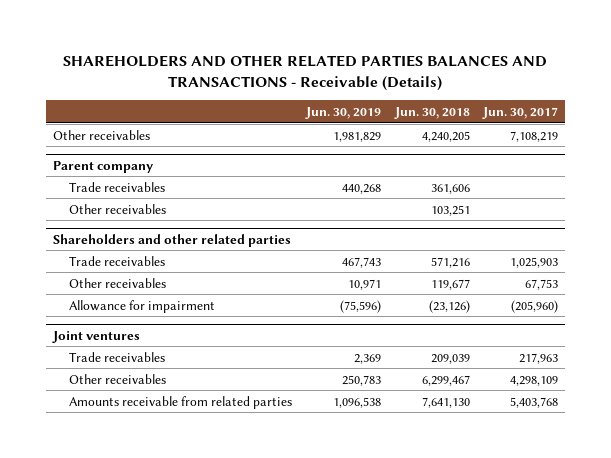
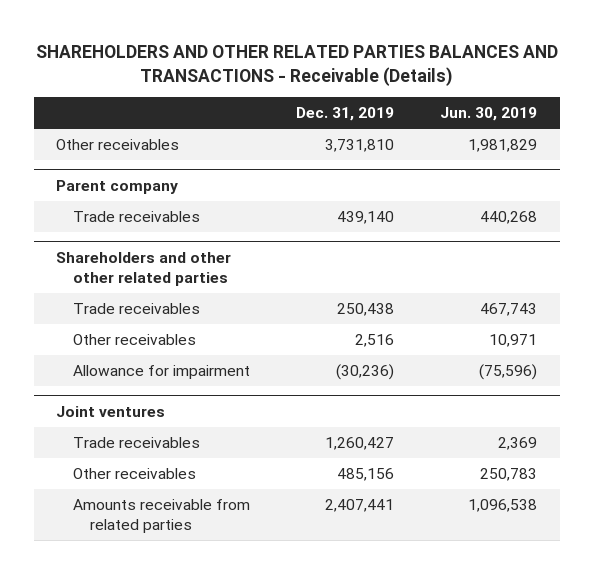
[393,106,470,119] Jun. 30, 2018 -> none
[482,106,559,119] Jun. 30, 2017 -> none
none -> [296,107,395,122] Dec. 31, 2019
[69,203,167,214] Other receivables -> none
[52,233,291,247] Shareholders and other related parties -> [56,252,232,286] Shareholders and other other related parties

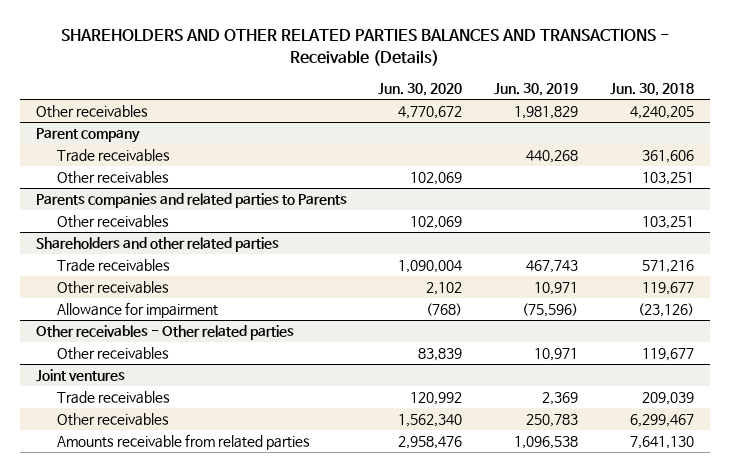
[296,107,395,122] Dec. 31, 2019 -> none
none -> [378,83,463,97] Jun. 30, 2020
none -> [609,83,694,97] Jun. 30, 2018
none -> [56,171,169,185] Other receivables
none -> [35,193,347,209] Parents companies and related parties to Parents
none -> [56,215,169,229] Other receivables
[56,252,232,286] Shareholders and other other related parties -> [35,237,279,253] Shareholders and other related parties
none -> [35,325,294,341] Other receivables - Other related parties
none -> [56,347,169,361] Other receivables

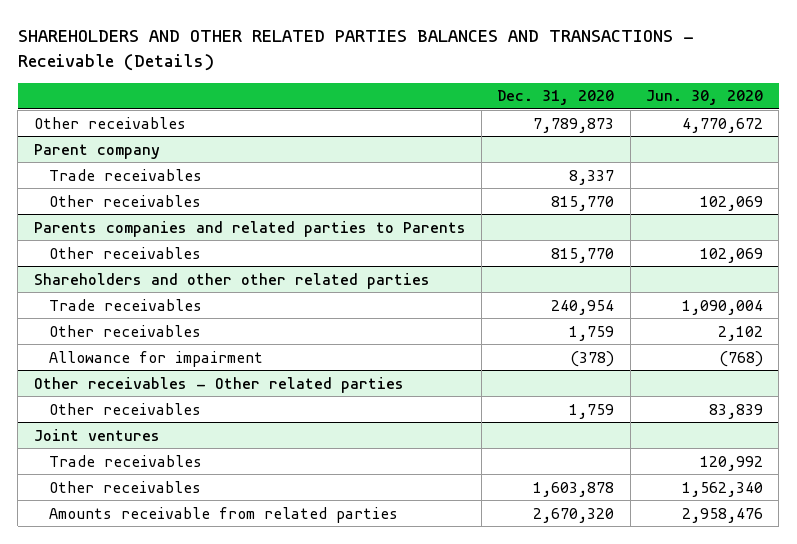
[494,83,579,97] Jun. 30, 2019 -> none
[609,83,694,97] Jun. 30, 2018 -> none
none -> [497,90,615,106] Dec. 31, 2020
[35,237,279,253] Shareholders and other related parties -> [33,272,430,289] Shareholders and other other related parties

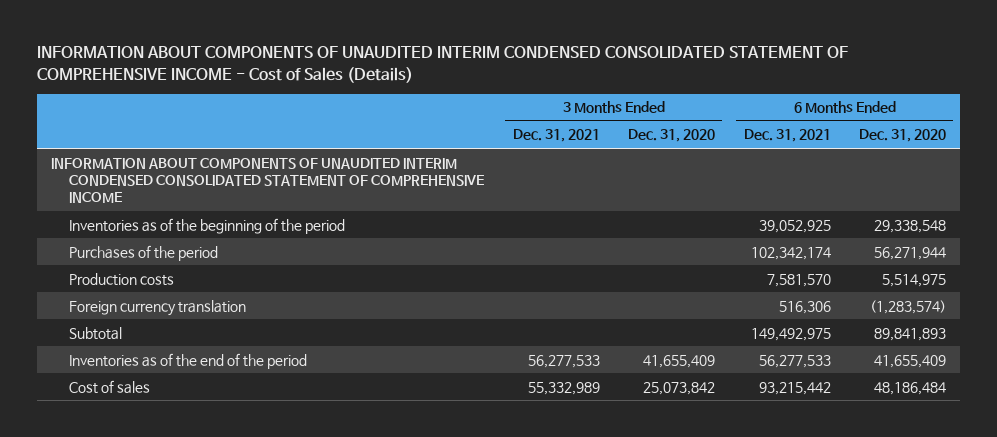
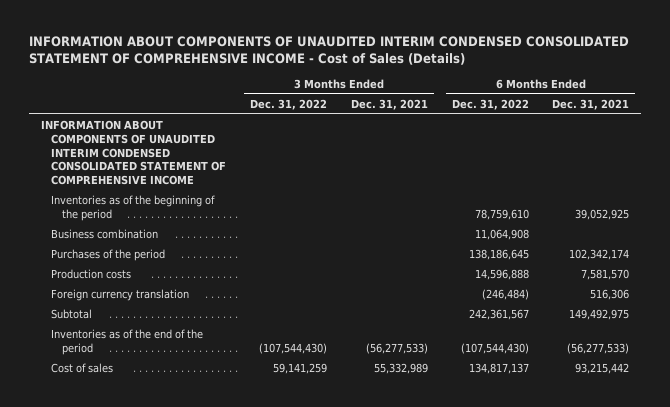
[628,129,716,143] Dec. 31, 2020 -> none
[859,129,947,143] Dec. 31, 2020 -> none
none -> [250,98,328,110] Dec. 31, 2022
none -> [451,98,529,110] Dec. 31, 2022
none -> [51,228,159,239] Business combination
[527,354,600,368] 56,277,533 -> [365,342,428,354] (56,277,533)
[758,354,831,368] 56,277,533 -> [567,342,630,354] (56,277,533)

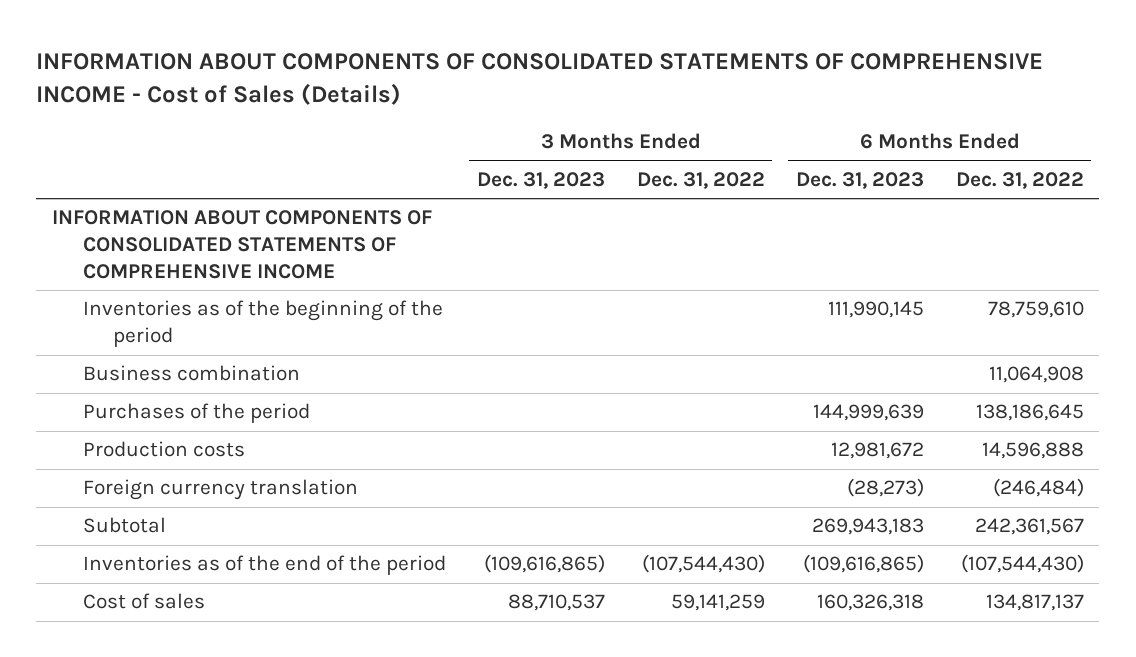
[29,36,630,66] INFORMATION ABOUT COMPONENTS OF UNAUDITED INTERIM CONDENSED CONSOLIDATED STATEMENT OF COMPREHENSIVE INCOME - Cost of Sales (Details) -> [36,53,1044,105] INFORMATION ABOUT COMPONENTS OF CONSOLIDATED STATEMENTS OF COMPREHENSIVE INCOME - Cost of Sales (Details)
[350,98,428,110] Dec. 31, 2021 -> none
[552,98,630,110] Dec. 31, 2021 -> none
none -> [477,171,606,189] Dec. 31, 2023
none -> [796,171,925,189] Dec. 31, 2023
[40,119,227,186] INFORMATION ABOUT COMPONENTS OF UNAUDITED INTERIM CONDENSED CONSOLIDATED STATEMENT OF COMPREHENSIVE INCOME -> [52,210,433,280] INFORMATION ABOUT COMPONENTS OF CONSOLIDATED STATEMENTS OF COMPREHENSIVE INCOME

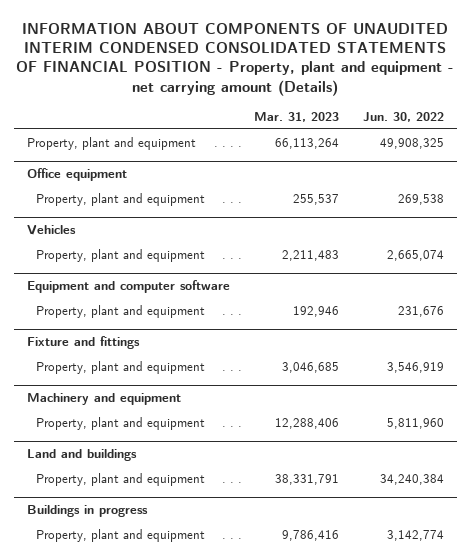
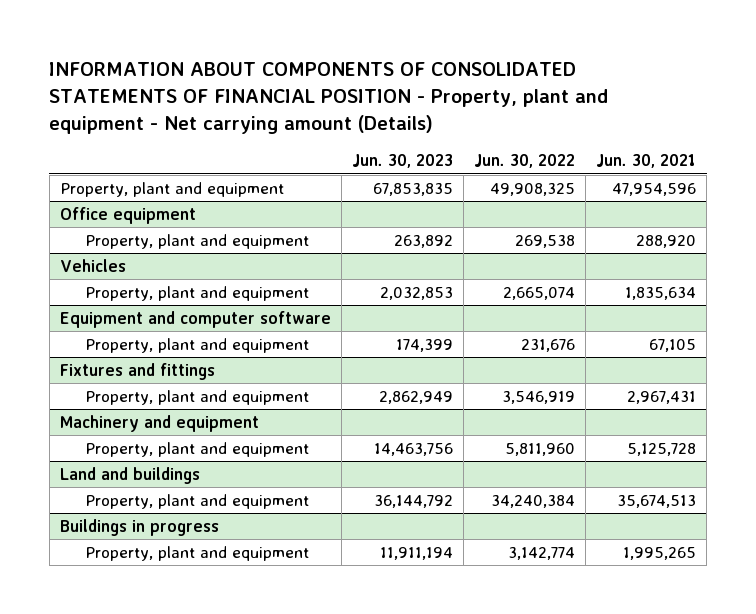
[16,22,455,96] INFORMATION ABOUT COMPONENTS OF UNAUDITED INTERIM CONDENSED CONSOLIDATED STATEMENTS OF FINANCIAL POSITION - Property, plant and equipment - net carrying amount (Details) -> [49,62,609,134] INFORMATION ABOUT COMPONENTS OF CONSOLIDATED STATEMENTS OF FINANCIAL POSITION - Property, plant and equipment - Net carrying amount (Details)
[253,111,339,122] Mar. 31, 2023 -> none
none -> [352,154,454,169] Jun. 30, 2023
none -> [596,154,697,169] Jun. 30, 2021
[26,336,140,350] Fixture and fittings -> [60,363,216,381] Fixtures and fittings

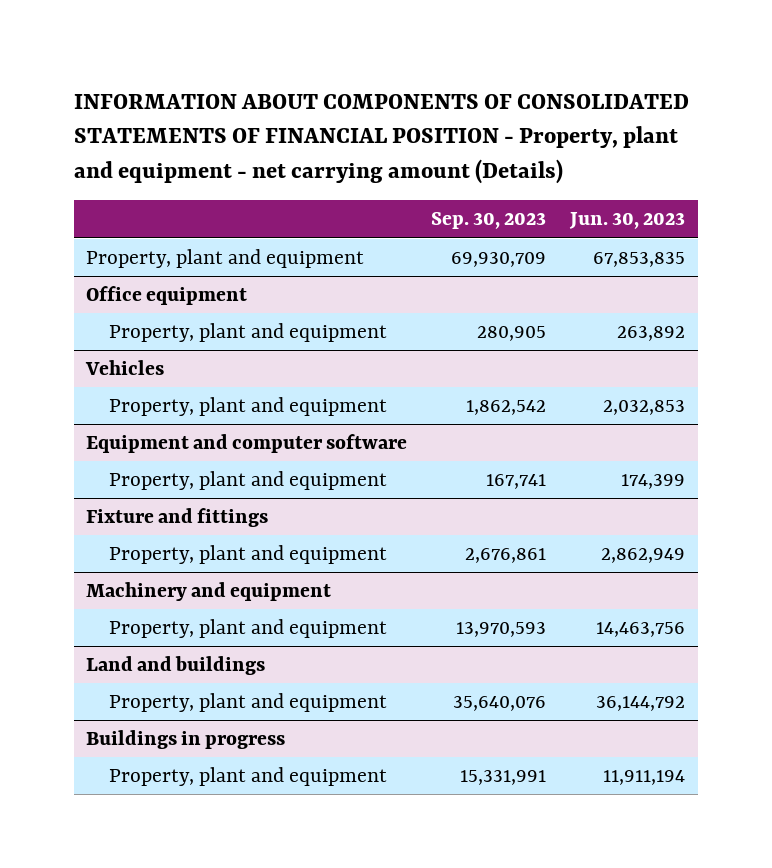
[49,62,609,134] INFORMATION ABOUT COMPONENTS OF CONSOLIDATED STATEMENTS OF FINANCIAL POSITION - Property, plant and equipment - Net carrying amount (Details) -> [74,93,690,184] INFORMATION ABOUT COMPONENTS OF CONSOLIDATED STATEMENTS OF FINANCIAL POSITION - Property, plant and equipment - net carrying amount (Details)
[474,154,576,169] Jun. 30, 2022 -> none
[596,154,697,169] Jun. 30, 2021 -> none
none -> [431,212,547,230] Sep. 30, 2023
[60,363,216,381] Fixtures and fittings -> [86,508,269,528] Fixture and fittings

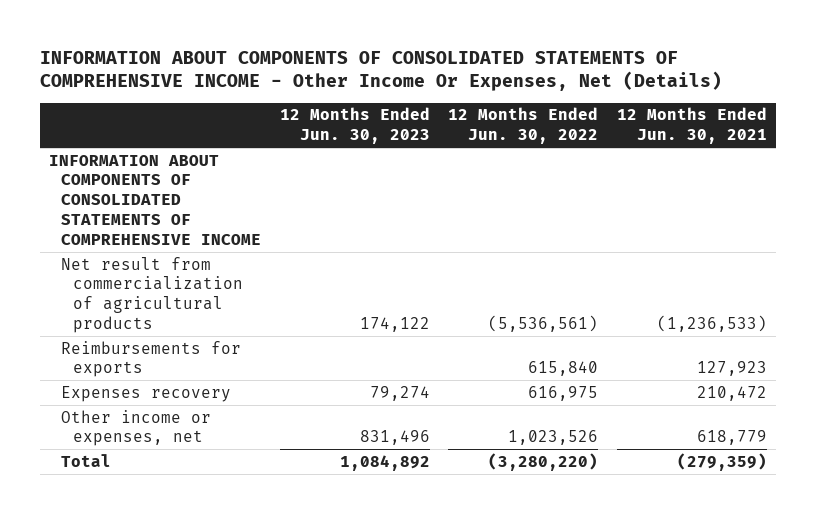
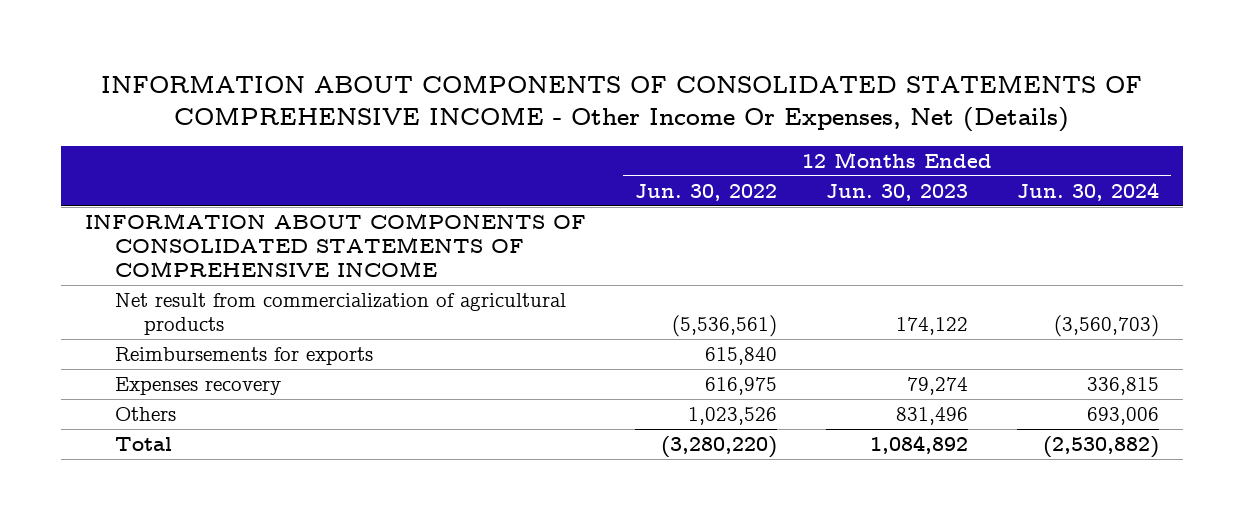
[616,107,767,145] 12 Months Ended Jun. 30, 2021 -> none
none -> [1016,181,1159,201] Jun. 30, 2024
[61,409,212,447] Other income or expenses, net -> [114,407,176,422] Others

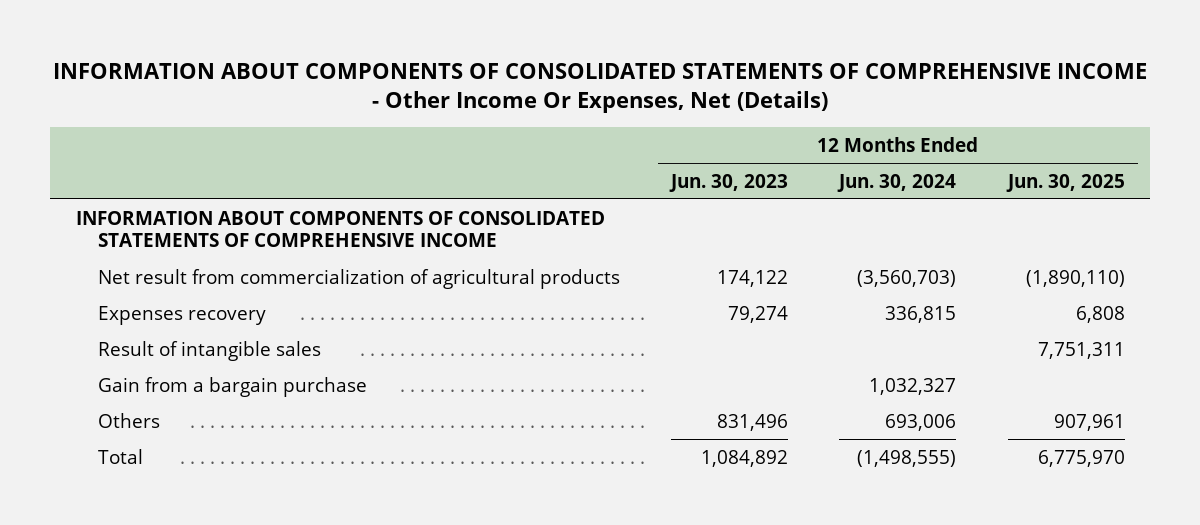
[634,183,777,201] Jun. 30, 2022 -> none
none -> [1005,173,1125,192] Jun. 30, 2025
[114,347,373,366] Reimbursements for exports -> none
none -> [97,340,321,361] Result of intangible sales
none -> [97,376,367,397] Gain from a bargain purchase
[1042,436,1159,459] (2,530,882) -> [857,449,957,467] (1,498,555)

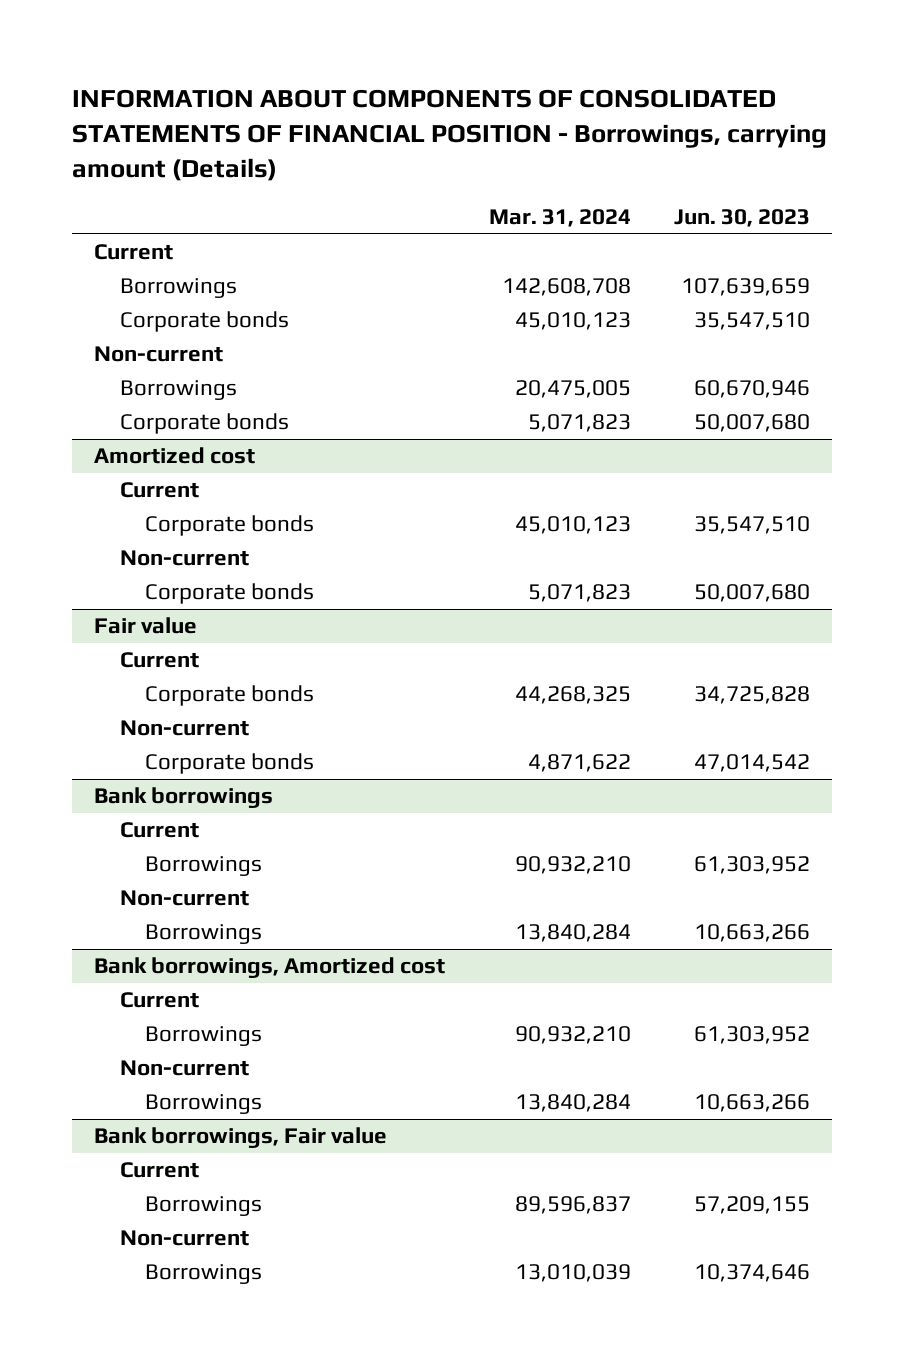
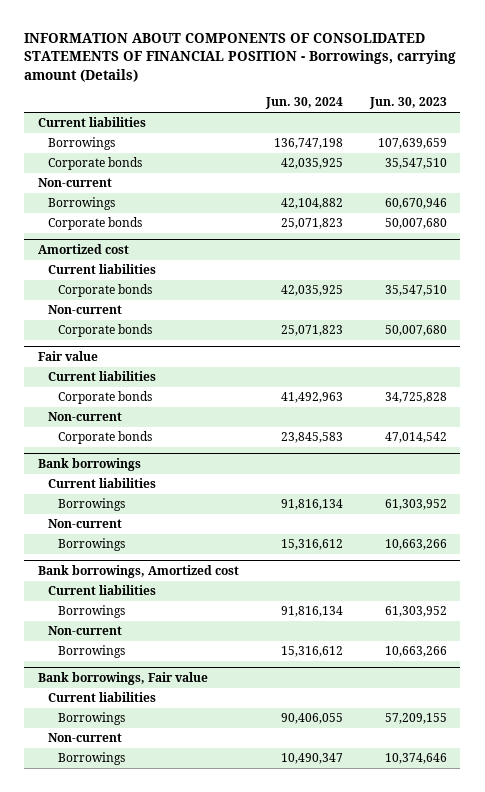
[488,209,631,228] Mar. 31, 2024 -> none
none -> [264,97,343,110] Jun. 30, 2024
[94,244,174,261] Current -> [37,117,146,128] Current liabilities
[119,482,199,499] Current -> [47,264,156,275] Current liabilities
[119,652,199,669] Current -> [47,371,156,382] Current liabilities
[119,822,199,839] Current -> [47,478,156,489] Current liabilities
[119,992,199,1009] Current -> [47,585,156,596] Current liabilities
[119,1162,199,1179] Current -> [47,692,156,703] Current liabilities

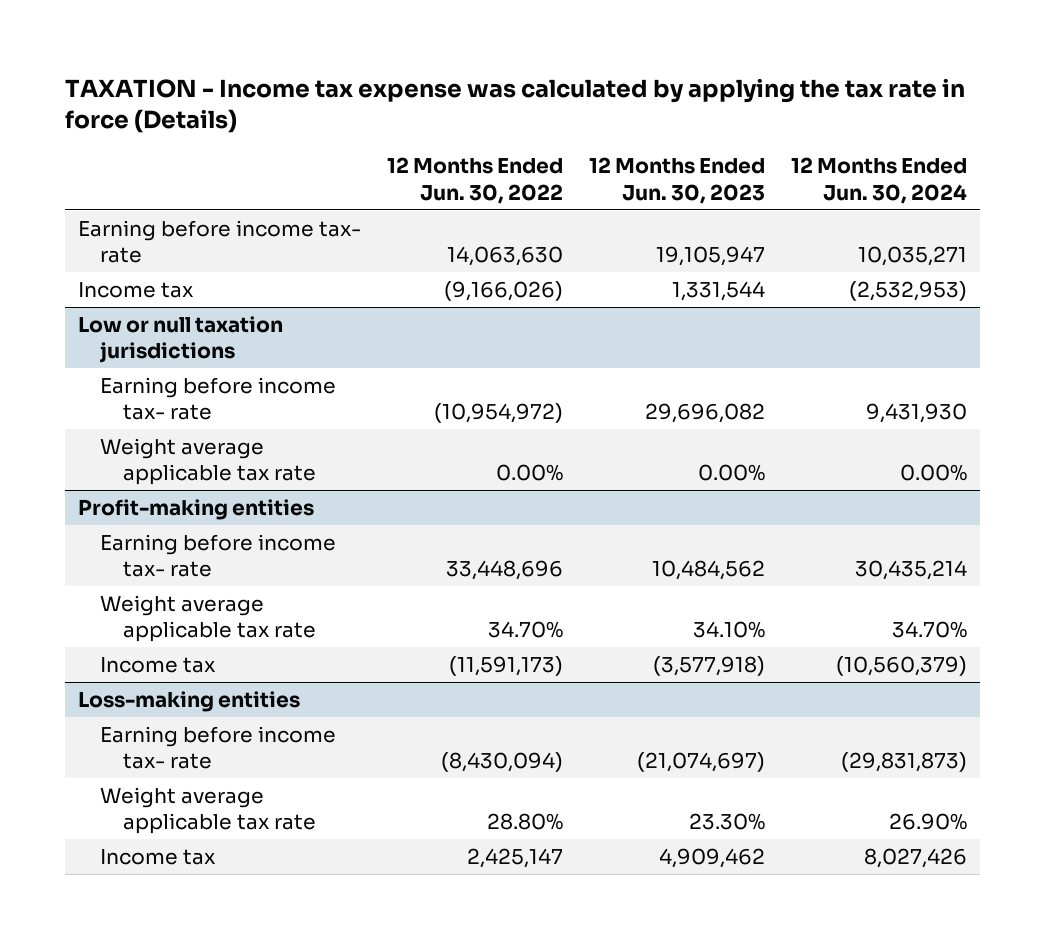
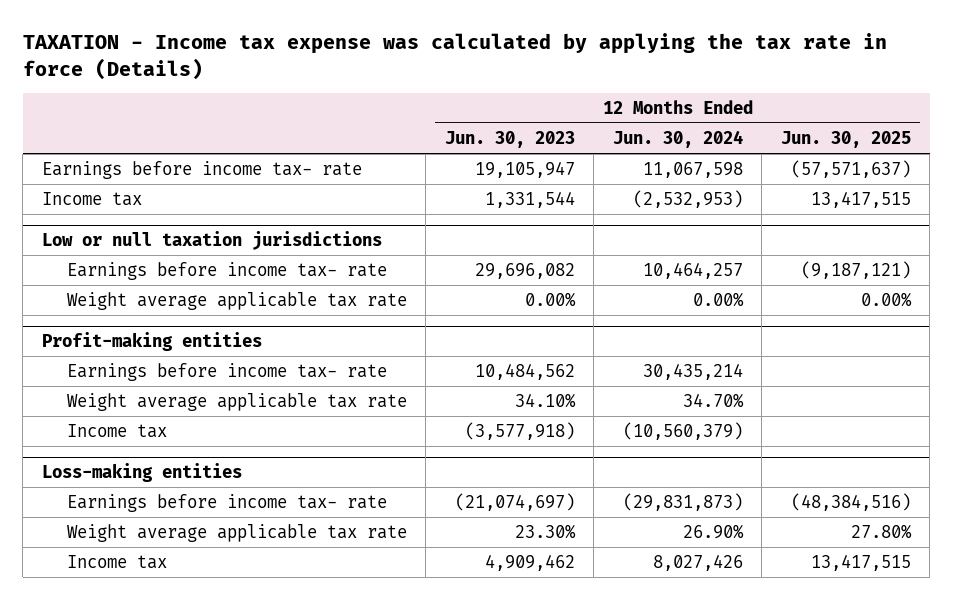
[387,157,564,204] 12 Months Ended Jun. 30, 2022 -> none
none -> [780,131,911,149] Jun. 30, 2025
[78,219,362,264] Earning before income tax- rate -> [41,161,362,180] Earnings before income tax- rate
[857,246,967,267] 10,035,271 -> [642,162,743,179] 11,067,598
[100,376,337,421] Earning before income tax- rate -> [66,262,387,281] Earnings before income tax- rate
[865,403,967,424] 9,431,930 -> [642,262,743,280] 10,464,257
[100,533,337,578] Earning before income tax- rate -> [66,363,387,382] Earnings before income tax- rate
[100,725,337,770] Earning before income tax- rate -> [66,494,387,513] Earnings before income tax- rate

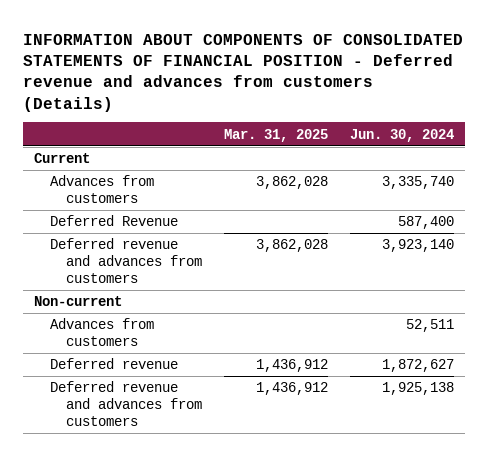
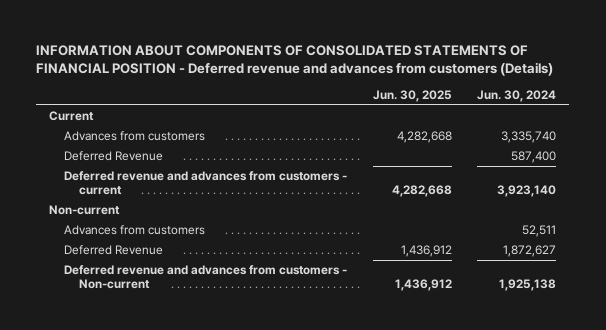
[224,128,329,142] Mar. 31, 2025 -> none
none -> [372,90,452,103] Jun. 30, 2025
[50,238,203,283] Deferred revenue and advances from customers -> [64,170,348,196] Deferred revenue and advances from customers - current
[50,358,179,370] Deferred revenue -> [64,244,164,255] Deferred Revenue
[50,381,203,426] Deferred revenue and advances from customers -> [64,264,348,290] Deferred revenue and advances from customers - Non-current

